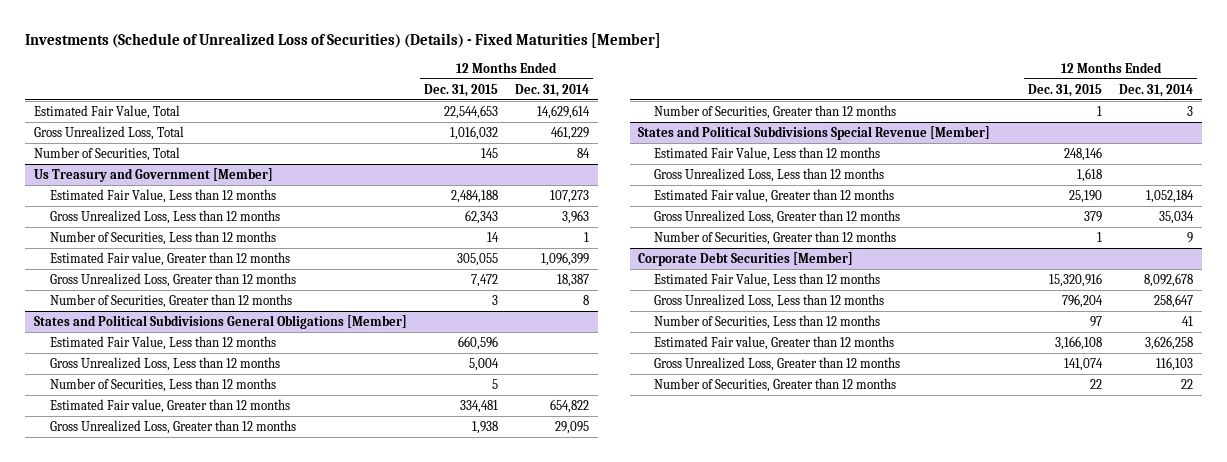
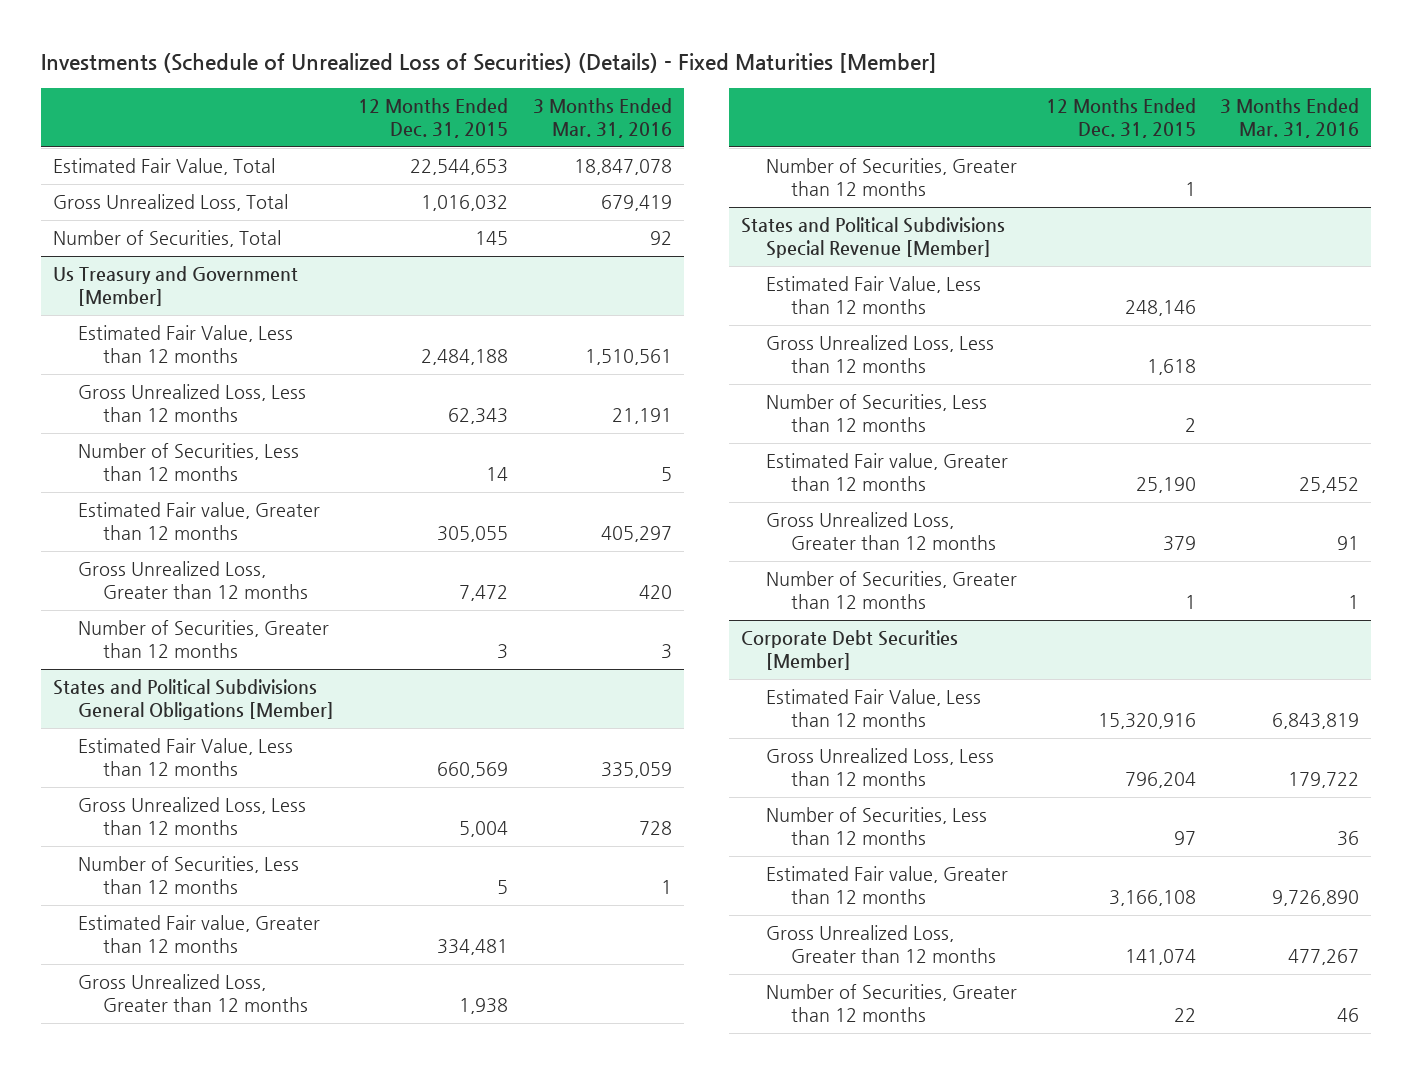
[514,83,589,97] Dec. 31, 2014 -> none
none -> [532,97,672,139] 3 Months Ended Mar. 31, 2016
[457,335,498,350] 660,596 -> [437,762,509,779] 660,569
none -> [765,394,987,433] Number of Securities, Less than 12 months

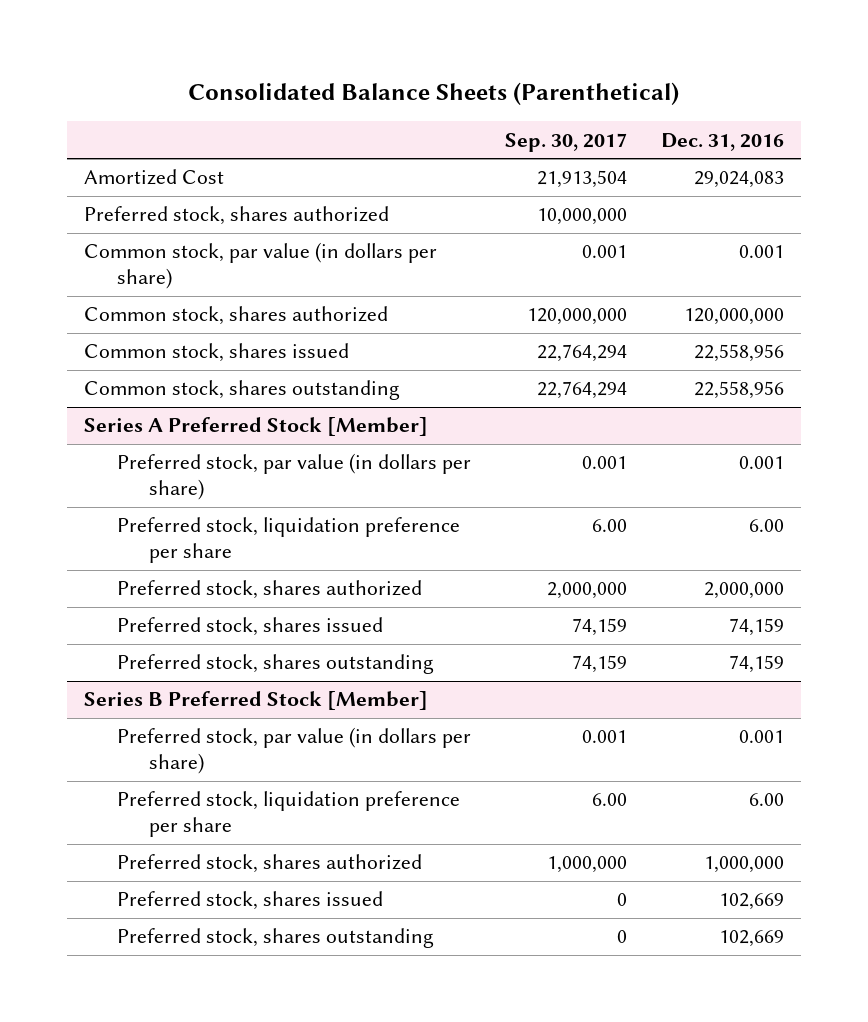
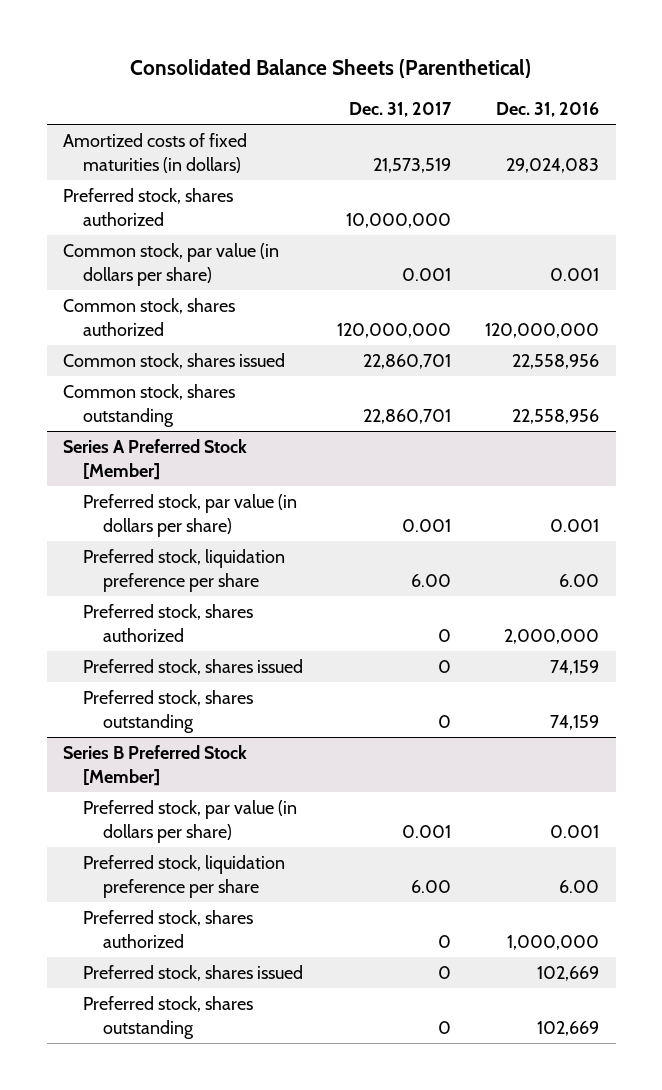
[504,132,627,152] Sep. 30, 2017 -> none
none -> [349,102,453,118] Dec. 31, 2017
[83,169,224,186] Amortized Cost -> [63,133,248,173] Amortized costs of fixed maturities (in dollars)

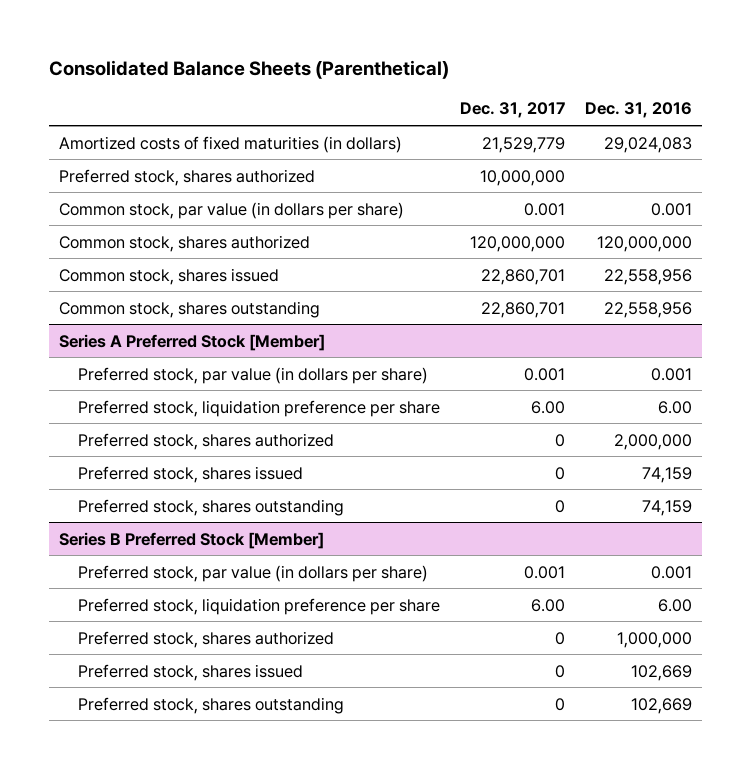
[373,157,452,173] 21,573,519 -> [481,136,565,153] 21,529,779

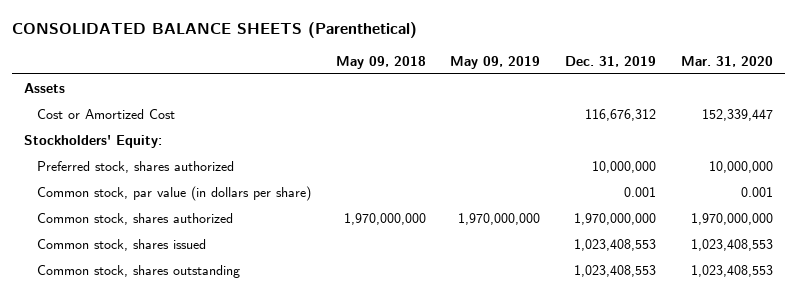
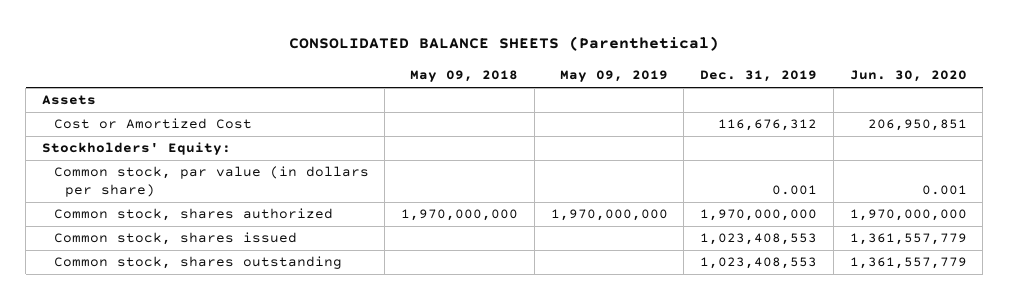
[680,55,773,67] Mar. 31, 2020 -> none
none -> [849,70,967,83] Jun. 30, 2020
[36,160,234,173] Preferred stock, shares authorized -> none

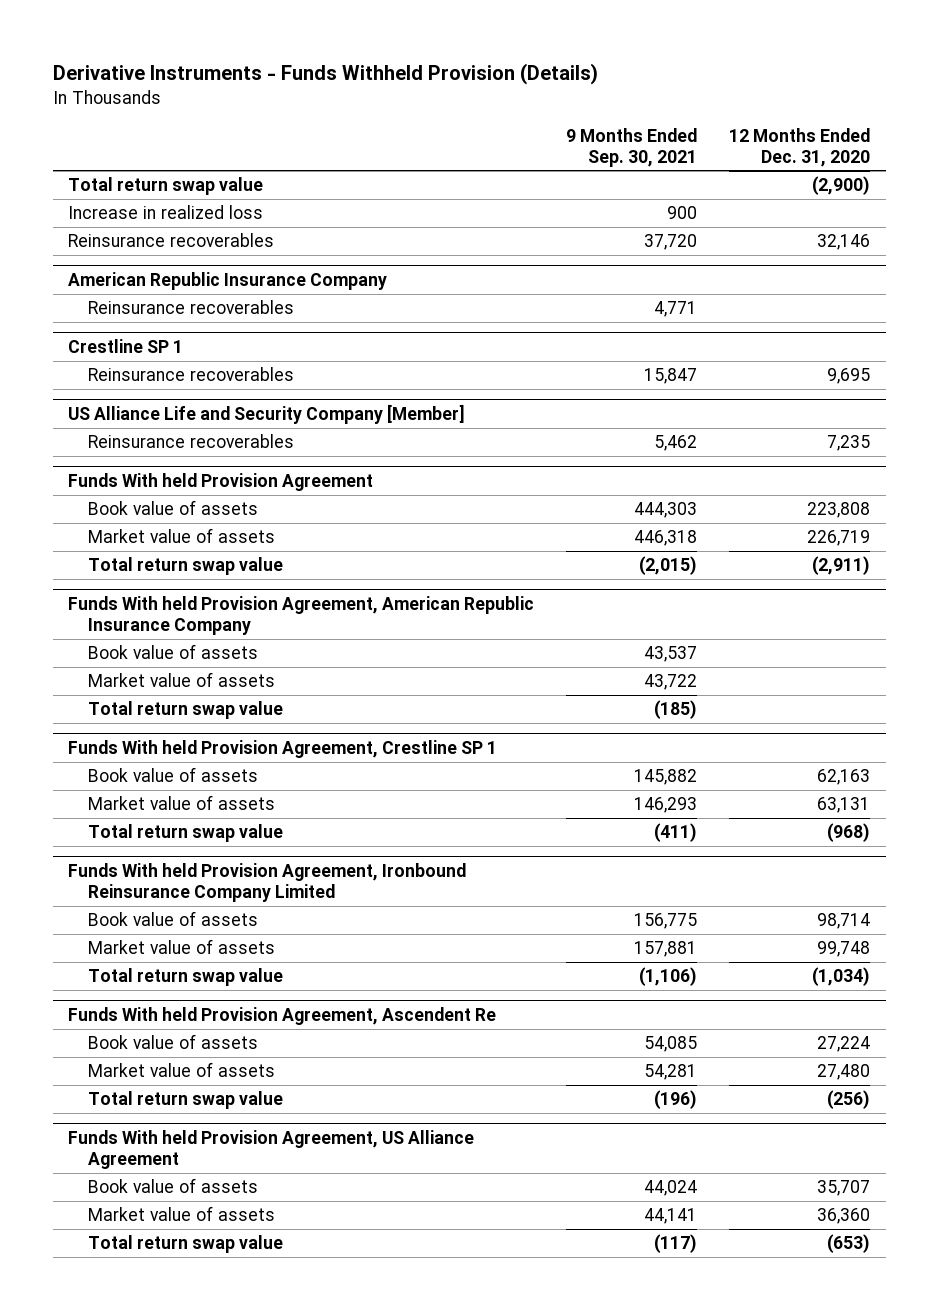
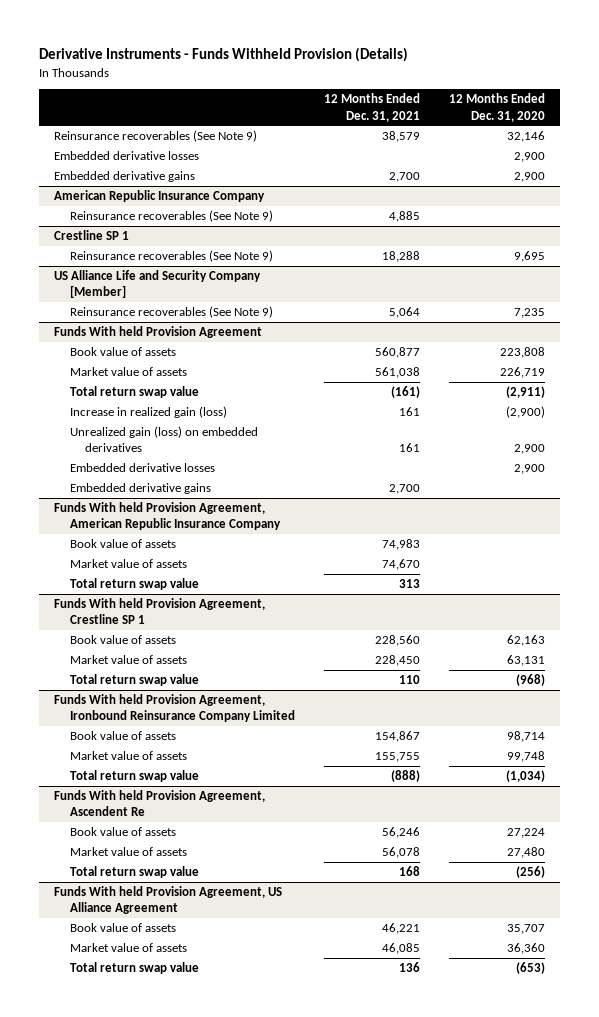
[566,127,698,167] 9 Months Ended Sep. 30, 2021 -> none
none -> [324,93,421,122] 12 Months Ended Dec. 31, 2021
[68,177,264,196] Total return swap value -> none
[68,205,264,220] Increase in realized loss -> none
[68,233,275,248] Reinsurance recoverables -> [54,129,258,142] Reinsurance recoverables (See Note 9)
none -> [54,150,200,160] Embedded derivative losses
none -> [54,170,196,182] Embedded derivative gains
[87,300,294,315] Reinsurance recoverables -> [69,209,273,222] Reinsurance recoverables (See Note 9)
[87,367,294,382] Reinsurance recoverables -> [69,249,273,262] Reinsurance recoverables (See Note 9)
[87,434,294,449] Reinsurance recoverables -> [69,305,273,318] Reinsurance recoverables (See Note 9)
none -> [69,405,227,418] Increase in realized gain (loss)
none -> [69,425,258,453] Unrealized gain (loss) on embedded derivatives
none -> [69,462,215,472] Embedded derivative losses
none -> [69,482,211,494] Embedded derivative gains

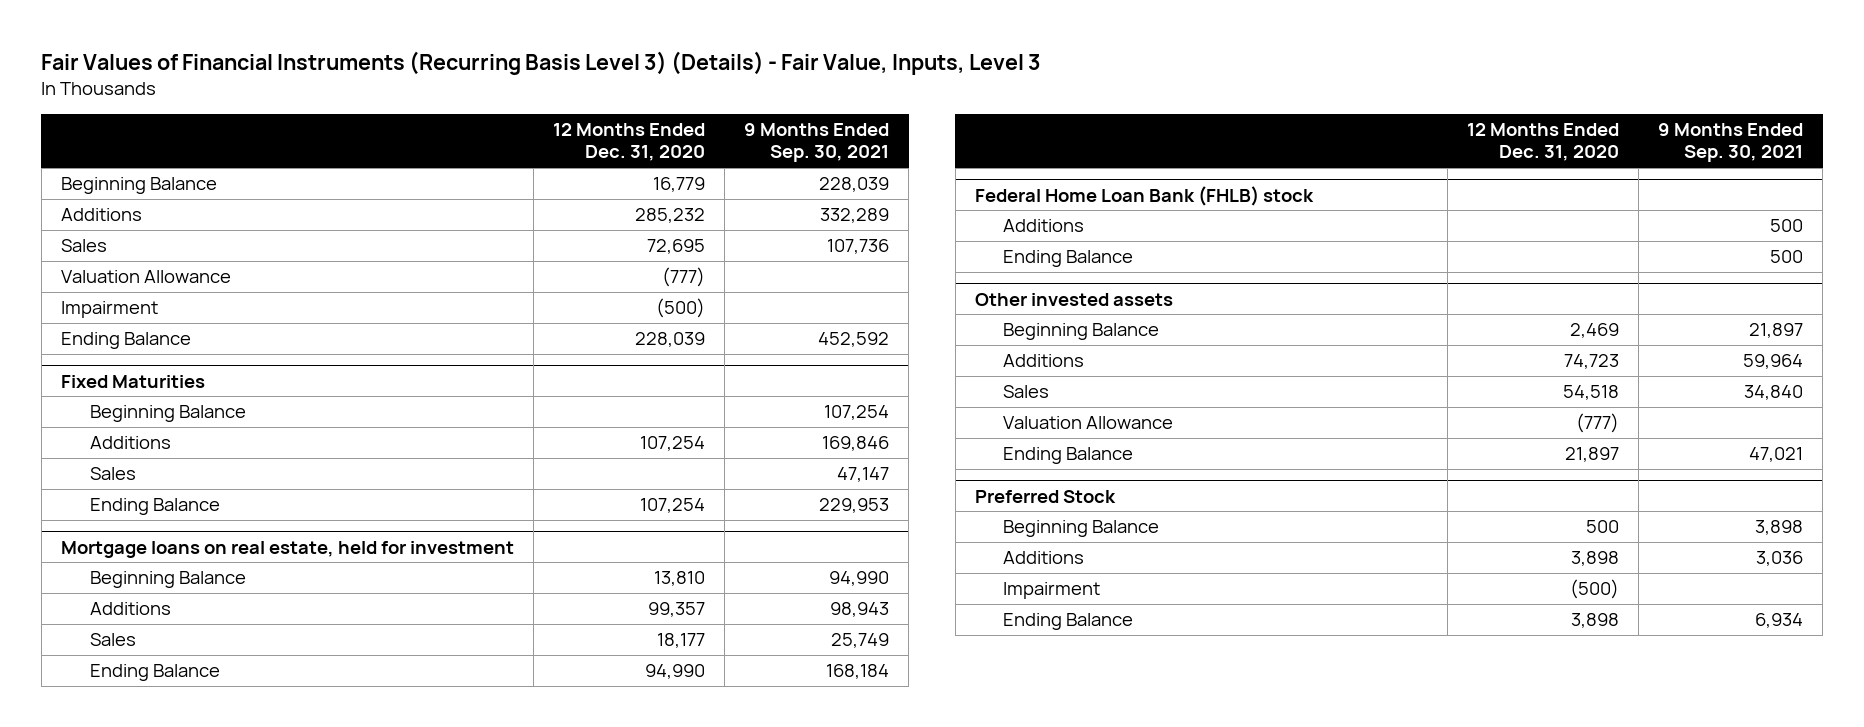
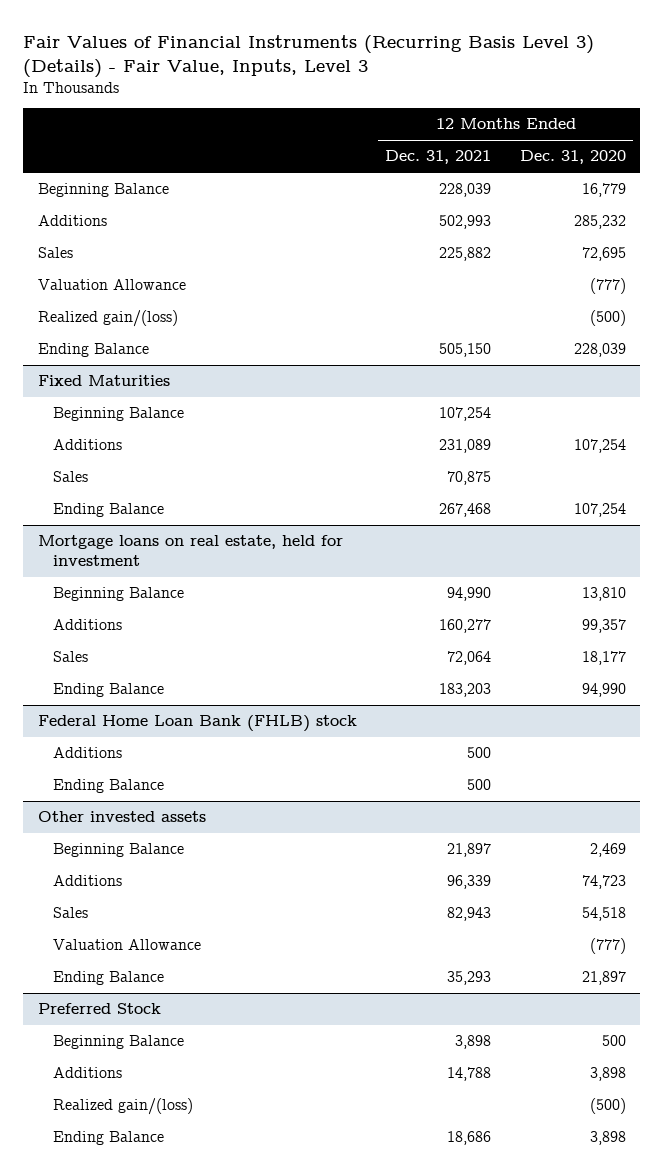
[744,123,890,163] 9 Months Ended Sep. 30, 2021 -> none
none -> [385,150,492,165] Dec. 31, 2021
[61,301,159,319] Impairment -> none
none -> [37,310,178,328] Realized gain/(loss)
[1003,582,1101,600] Impairment -> none
none -> [53,1098,194,1116] Realized gain/(loss)

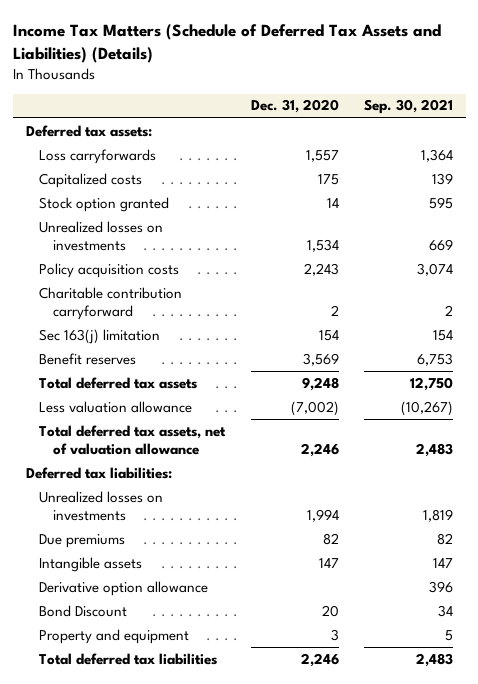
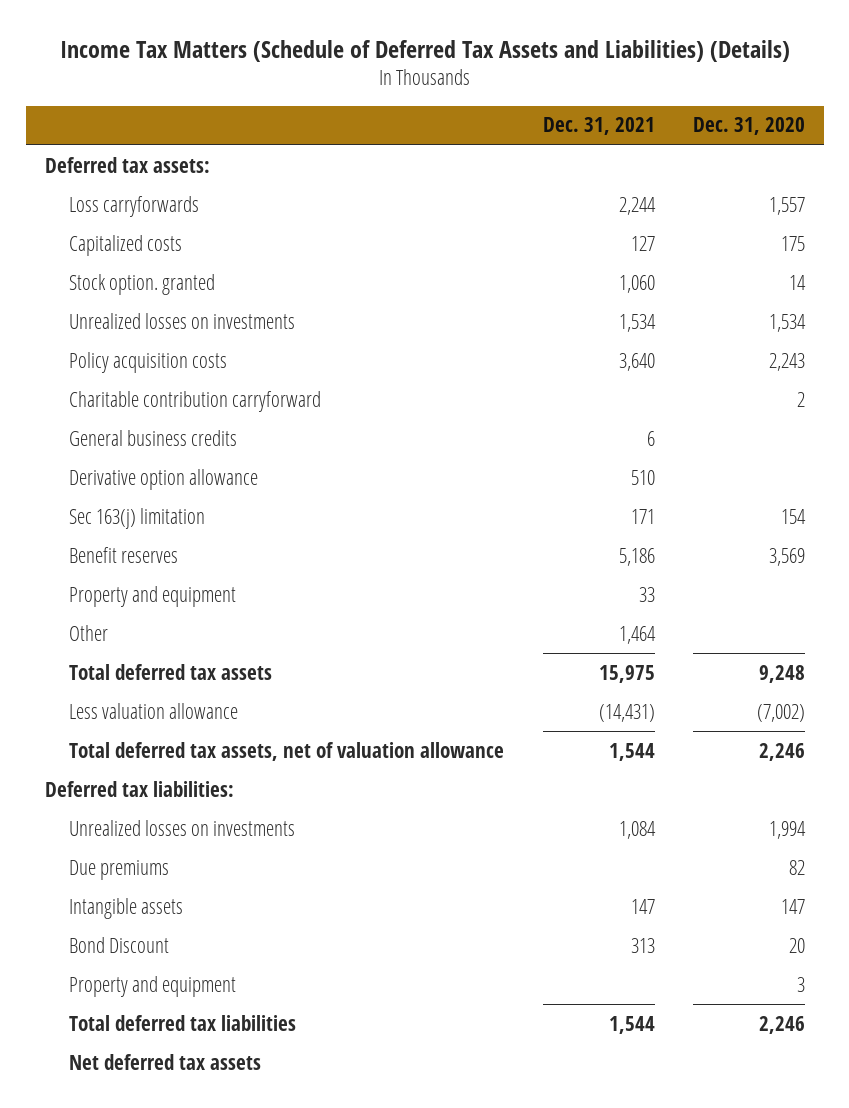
[363,99,453,115] Sep. 30, 2021 -> none
none -> [542,117,655,136] Dec. 31, 2021
[39,196,170,212] Stock option granted -> [69,273,216,295] Stock option. granted
none -> [69,429,238,446] General business credits
[39,580,209,596] Derivative option allowance -> [69,468,259,490] Derivative option allowance
none -> [69,585,237,607] Property and equipment
none -> [69,624,109,641] Other
none -> [69,1053,262,1070] Net deferred tax assets

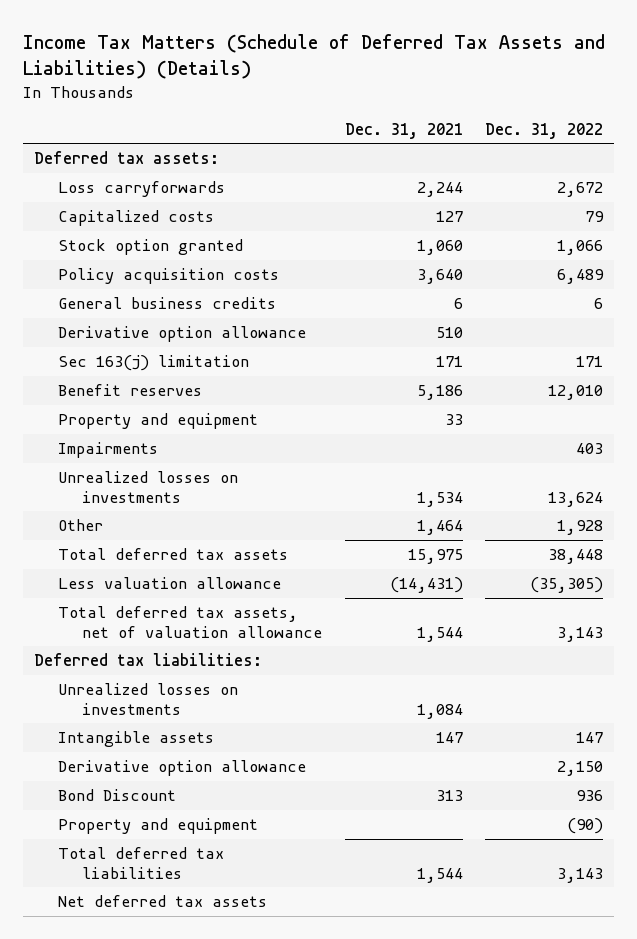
[692,117,805,136] Dec. 31, 2020 -> none
none -> [485,122,604,139] Dec. 31, 2022
[69,273,216,295] Stock option. granted -> [58,239,244,256] Stock option granted
[69,390,322,412] Charitable contribution carryforward -> none
none -> [58,442,159,459] Impairments
[69,312,296,329] Unrealized losses on investments -> [58,471,239,503] Unrealized losses on investments
[69,859,170,880] Due premiums -> none
none -> [58,760,307,777] Derivative option allowance

